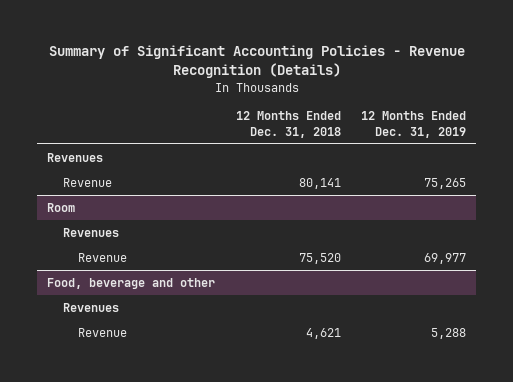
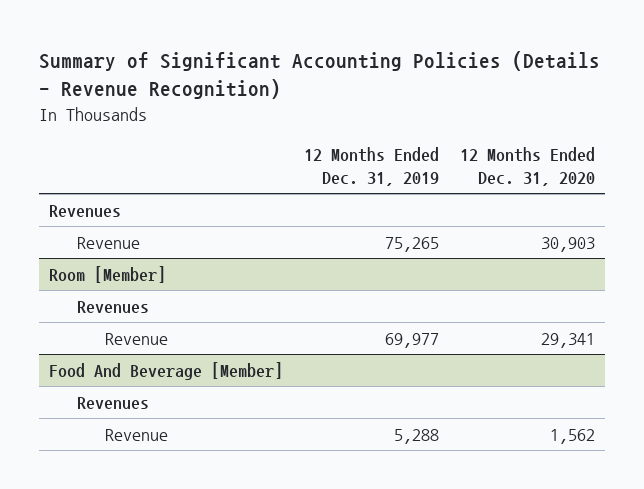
[48,45,465,79] Summary of Significant Accounting Policies - Revenue Recognition (Details) -> [38,50,600,100] Summary of Significant Accounting Policies (Details - Revenue Recognition)
[235,111,341,138] 12 Months Ended Dec. 31, 2018 -> none
none -> [459,146,595,187] 12 Months Ended Dec. 31, 2020
[47,202,76,212] Room -> [49,265,167,283] Room [Member]
[47,277,216,289] Food, beverage and other -> [49,361,284,380] Food And Beverage [Member]

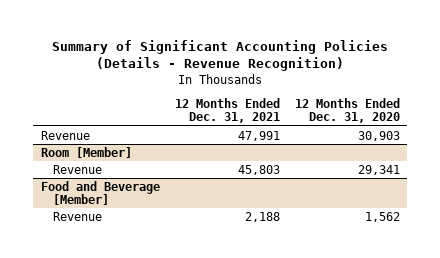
[303,146,439,187] 12 Months Ended Dec. 31, 2019 -> none
none -> [174,97,280,124] 12 Months Ended Dec. 31, 2021
[49,204,122,217] Revenues -> none
[76,300,149,313] Revenues -> none
[76,396,149,409] Revenues -> none
[49,361,284,380] Food And Beverage [Member] -> [40,180,160,206] Food and Beverage [Member]

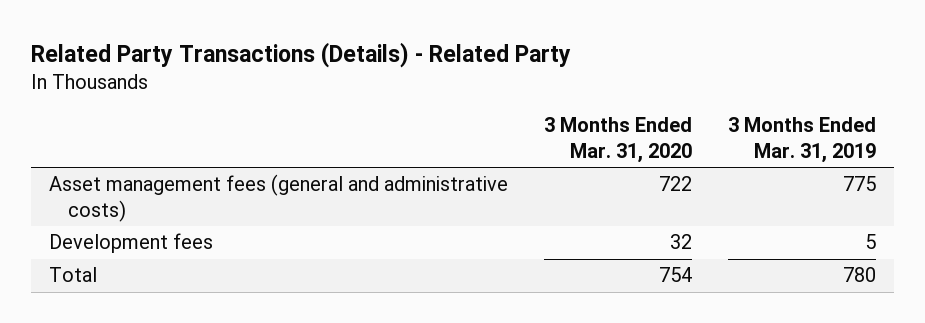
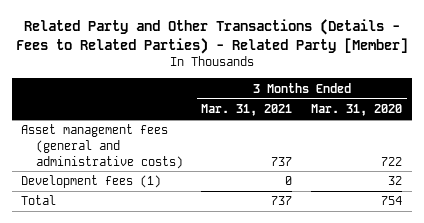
[30,41,571,68] Related Party Transactions (Details) - Related Party -> [15,18,408,54] Related Party and Other Transactions (Details - Fees to Related Parties) - Related Party [Member]
[727,117,876,163] 3 Months Ended Mar. 31, 2019 -> none
none -> [201,104,293,117] Mar. 31, 2021
[48,233,213,254] Development fees -> [21,175,162,189] Development fees (1)

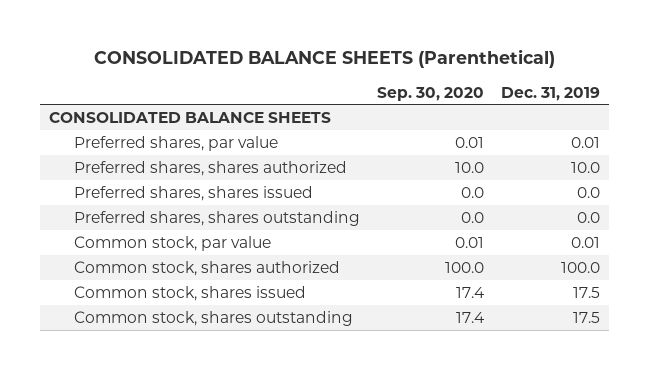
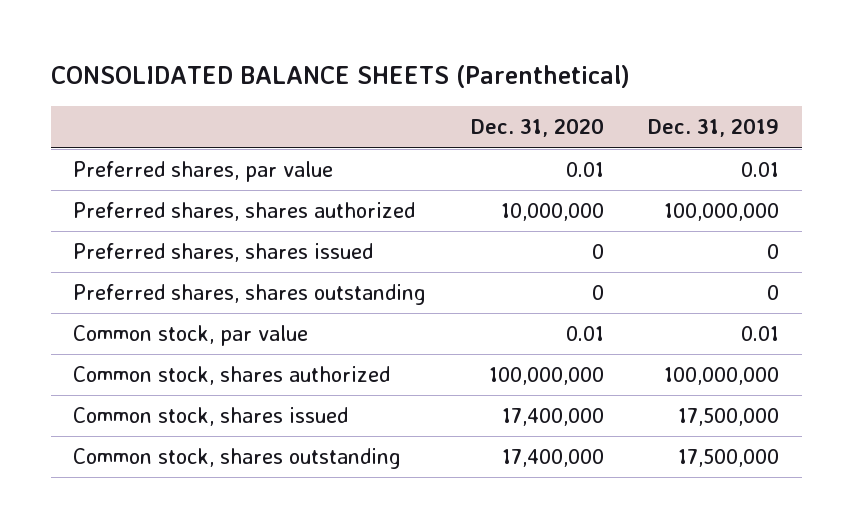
[376,86,484,101] Sep. 30, 2020 -> none
none -> [470,118,604,138] Dec. 31, 2020
[49,111,332,123] CONSOLIDATED BALANCE SHEETS -> none
[571,161,601,173] 10.0 -> [664,203,780,222] 100,000,000
[577,186,601,198] 0.0 -> [767,244,780,260] 0
[577,211,601,223] 0.0 -> [767,285,780,301] 0
[561,261,601,273] 100.0 -> [664,367,780,386] 100,000,000
[573,286,601,298] 17.5 -> [678,408,780,427] 17,500,000
[573,311,601,323] 17.5 -> [678,449,780,468] 17,500,000

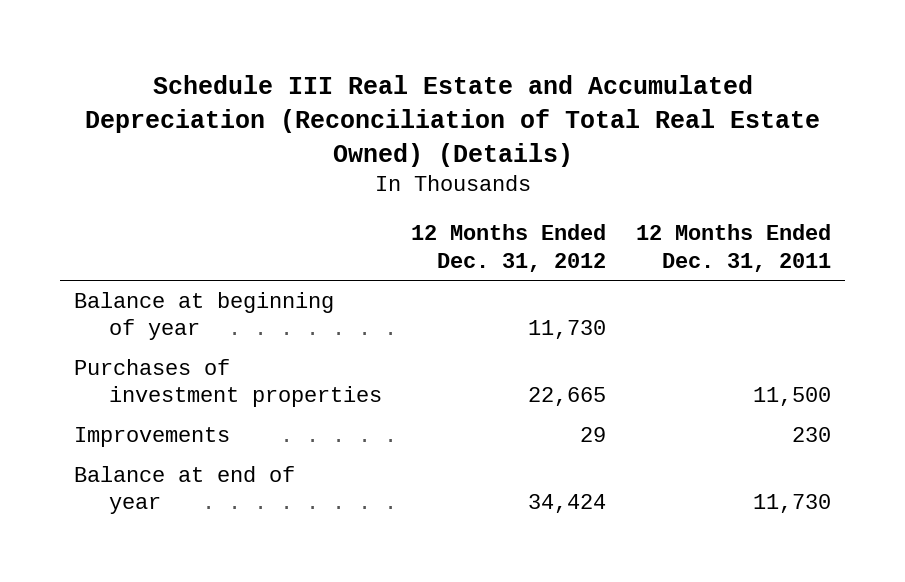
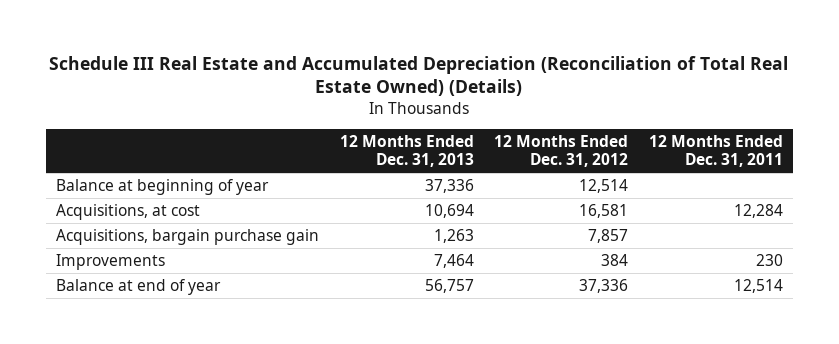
none -> [339,135,474,168] 12 Months Ended Dec. 31, 2013
[74,359,383,408] Purchases of investment properties -> none
[528,320,607,340] 11,730 -> [579,178,629,193] 12,514
none -> [56,203,201,220] Acquisitions, at cost
none -> [56,228,320,245] Acquisitions, bargain purchase gain
[580,427,607,443] 29 -> [601,253,629,266] 384
[528,494,607,514] 34,424 -> [579,278,629,293] 37,336
[752,494,831,514] 11,730 -> [733,278,783,293] 12,514

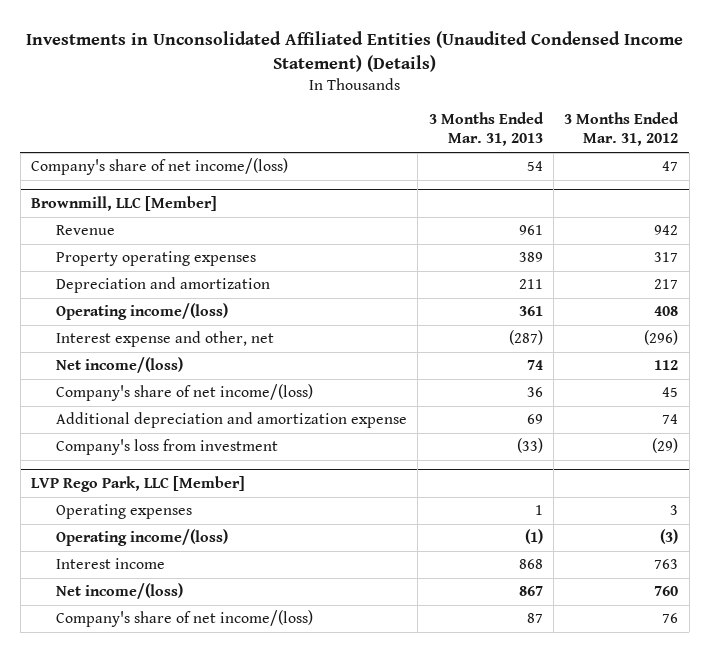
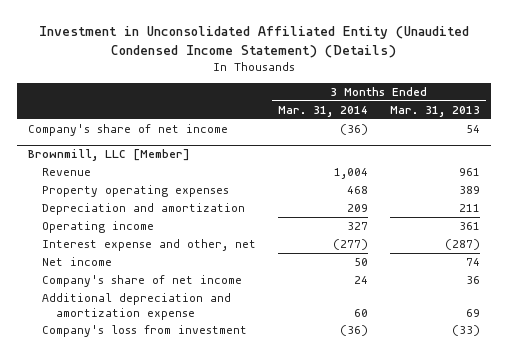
[25,30,683,73] Investments in Unconsolidated Affiliated Entities (Unaudited Condensed Income Statement) (Details) -> [39,25,470,58] Investment in Unconsolidated Affiliated Entity (Unaudited Condensed Income Statement) (Details)
[564,112,680,147] 3 Months Ended Mar. 31, 2012 -> none
none -> [278,106,369,118] Mar. 31, 2014
[31,158,289,176] Company's share of net income/(loss) -> [27,124,228,137] Company's share of net income
[55,303,228,321] Operating income/(loss) -> [41,221,154,234] Operating income
[55,357,183,374] Net income/(loss) -> [41,257,112,267] Net income
[55,384,313,402] Company's share of net income/(loss) -> [41,275,242,288] Company's share of net income
[31,476,246,493] LVP Rego Park, LLC [Member] -> none
[55,504,192,520] Operating expenses -> none
[55,529,228,547] Operating income/(loss) -> none
[55,558,165,570] Interest income -> none
[55,583,183,600] Net income/(loss) -> none
[55,610,313,628] Company's share of net income/(loss) -> none

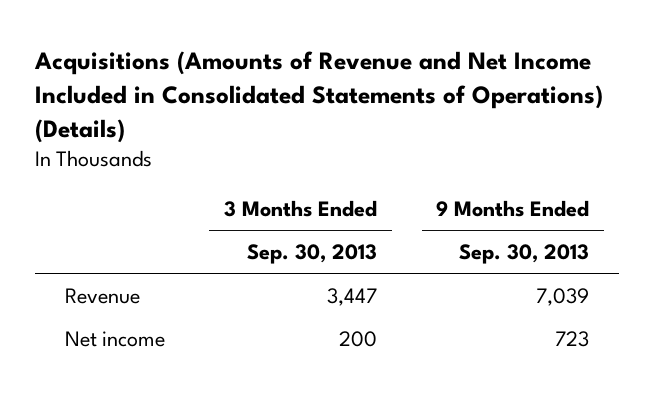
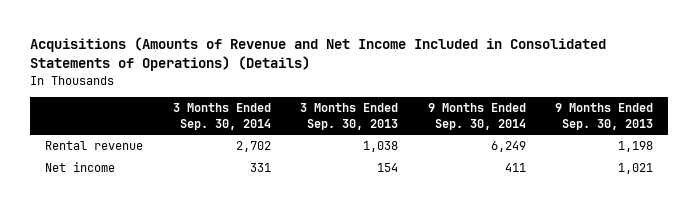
none -> [172,103,271,130] 3 Months Ended Sep. 30, 2014
none -> [427,103,526,130] 9 Months Ended Sep. 30, 2014
[64,287,140,304] Revenue -> [45,141,144,151] Rental revenue
[327,287,378,306] 3,447 -> [363,141,399,153] 1,038
[536,287,590,306] 7,039 -> [618,141,654,153] 1,198
[339,330,378,347] 200 -> [377,163,399,173] 154
[555,330,590,347] 723 -> [618,163,654,175] 1,021

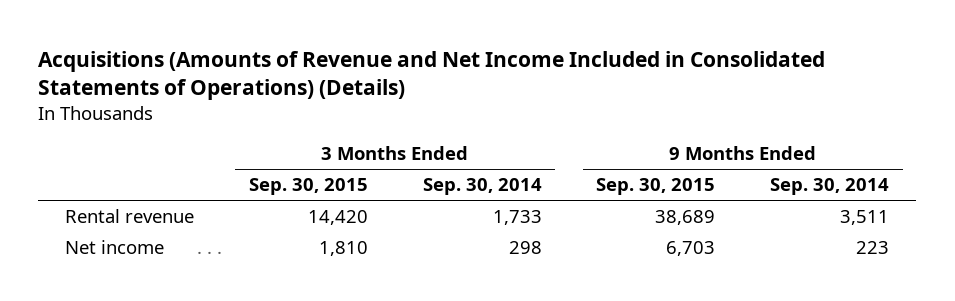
[300,103,399,130] 3 Months Ended Sep. 30, 2013 -> none
[555,103,654,130] 9 Months Ended Sep. 30, 2013 -> none
none -> [249,178,369,196] Sep. 30, 2015
none -> [596,178,716,196] Sep. 30, 2015
[235,141,271,153] 2,702 -> [492,210,542,226] 1,733
[490,141,526,153] 6,249 -> [840,210,890,226] 3,511
[249,163,271,173] 331 -> [508,241,542,255] 298
[504,163,526,173] 411 -> [856,241,890,255] 223

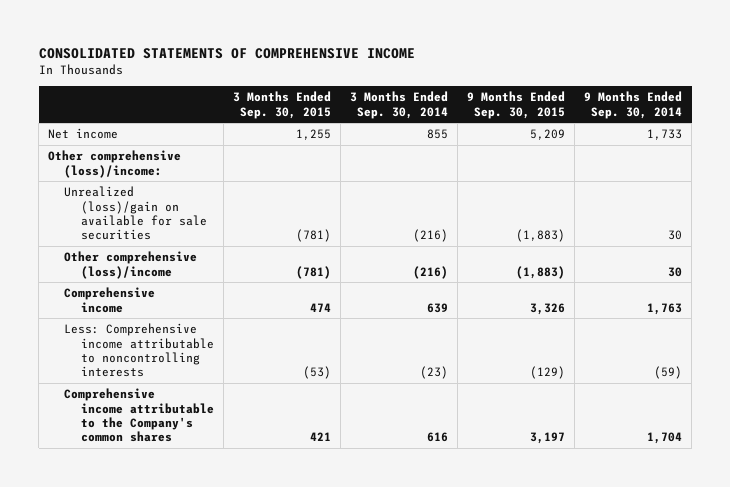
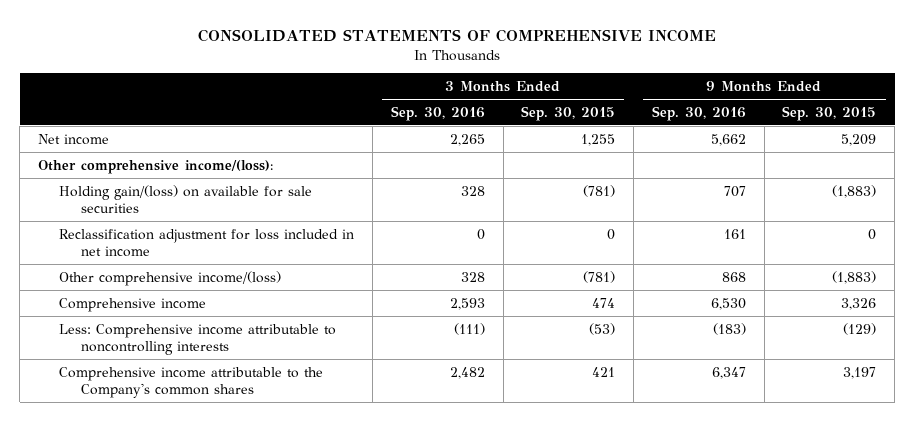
[349,91,448,119] 3 Months Ended Sep. 30, 2014 -> none
[584,91,683,119] 9 Months Ended Sep. 30, 2014 -> none
none -> [390,105,485,121] Sep. 30, 2016
none -> [651,105,746,121] Sep. 30, 2016
[48,150,182,178] Other comprehensive (loss)/income: -> [37,159,273,174] Other comprehensive income/(loss):
[64,186,207,241] Unrealized (loss)/gain on available for sale securities -> [59,184,313,213] Holding gain/(loss) on available for sale securities
none -> [59,228,355,257] Reclassification adjustment for loss included in net income
[64,251,198,279] Other comprehensive (loss)/income -> [59,270,282,286] Other comprehensive income/(loss)

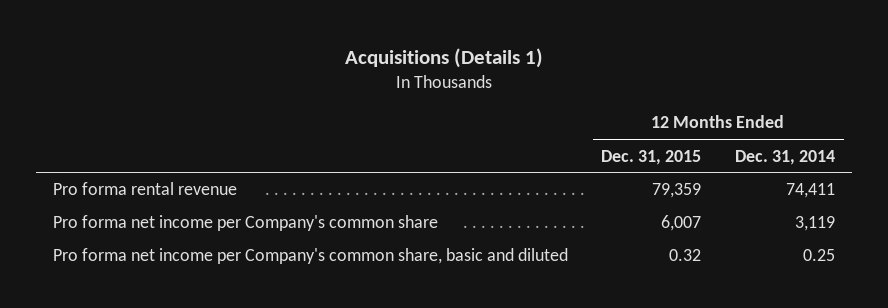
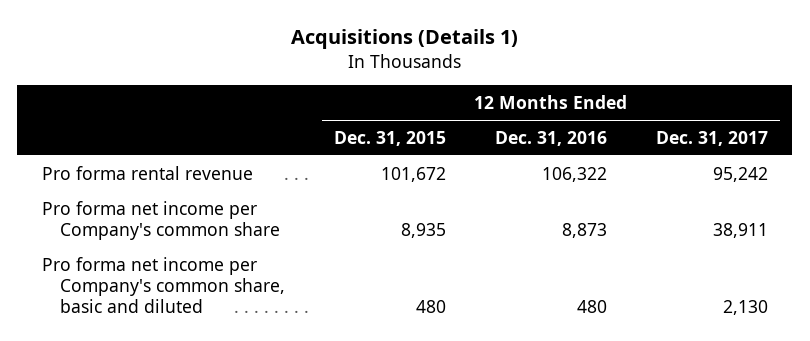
[735,149,836,165] Dec. 31, 2014 -> none
none -> [494,130,607,146] Dec. 31, 2016
none -> [655,130,768,146] Dec. 31, 2017
[652,183,702,199] 79,359 -> [380,166,446,182] 101,672
[661,215,702,232] 6,007 -> [400,222,446,238] 8,935
[669,249,702,262] 0.32 -> [415,299,446,313] 480

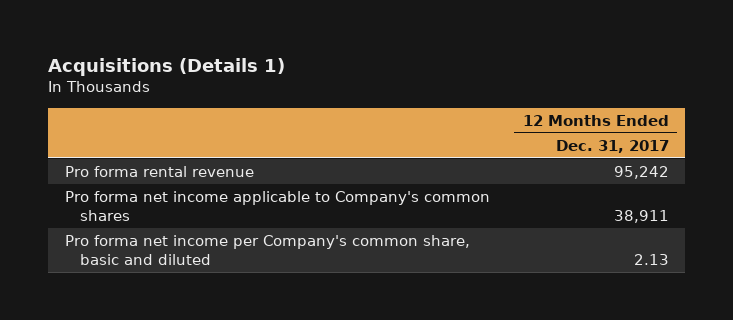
[333,130,446,146] Dec. 31, 2015 -> none
[494,130,607,146] Dec. 31, 2016 -> none
[41,200,280,240] Pro forma net income per Company's common share -> [64,191,490,222] Pro forma net income applicable to Company's common shares
[722,299,768,315] 2,130 -> [633,254,669,266] 2.13

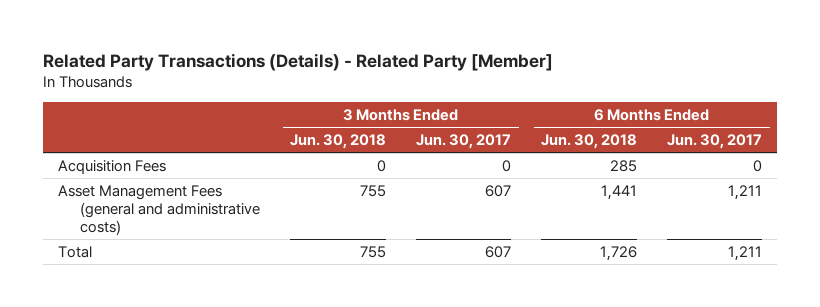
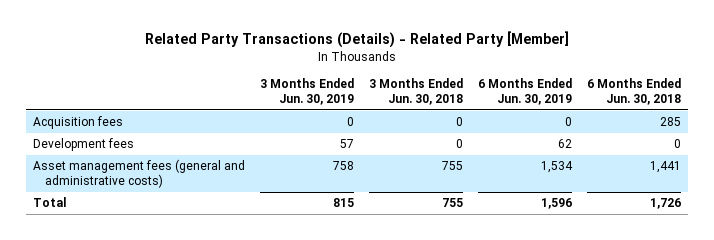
[416,134,512,150] Jun. 30, 2017 -> none
[667,134,763,150] Jun. 30, 2017 -> none
none -> [260,77,355,106] 3 Months Ended Jun. 30, 2019
none -> [477,77,572,106] 6 Months Ended Jun. 30, 2019
[58,159,167,174] Acquisition Fees -> [33,116,124,130] Acquisition fees
none -> [33,138,135,152] Development fees
[58,184,261,235] Asset Management Fees (general and administrative costs) -> [33,159,246,189] Asset management fees (general and administrative costs)

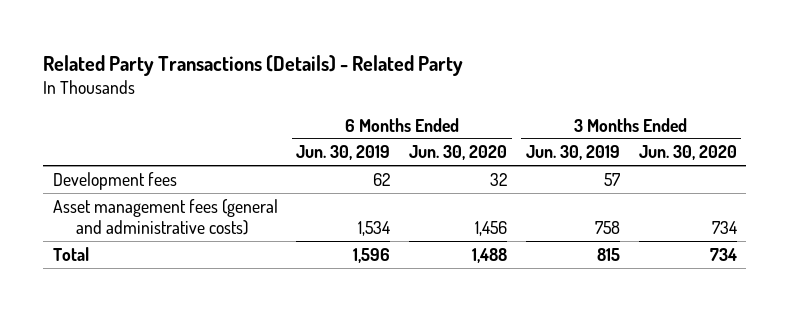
[145,31,570,49] Related Party Transactions (Details) - Related Party [Member] -> [43,54,464,76] Related Party Transactions (Details) - Related Party
[369,77,464,106] 3 Months Ended Jun. 30, 2018 -> none
[586,77,681,106] 6 Months Ended Jun. 30, 2018 -> none
none -> [409,145,508,161] Jun. 30, 2020
none -> [638,145,737,161] Jun. 30, 2020
[33,116,124,130] Acquisition fees -> none

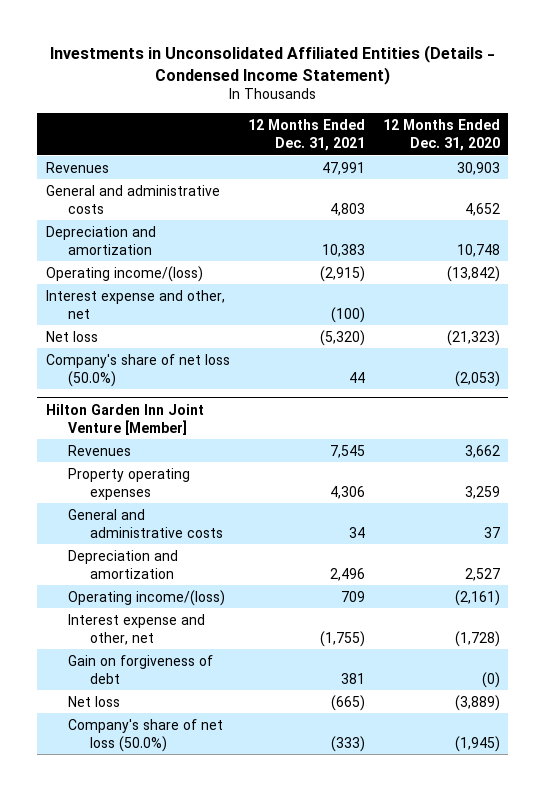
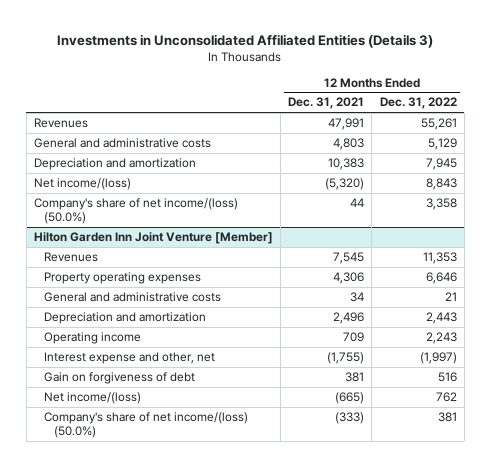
[49,45,495,85] Investments in Unconsolidated Affiliated Entities (Details - Condensed Income Statement) -> [57,33,434,48] Investments in Unconsolidated Affiliated Entities (Details 3)
[382,118,500,151] 12 Months Ended Dec. 31, 2020 -> none
none -> [379,97,457,110] Dec. 31, 2022
[46,265,204,282] Operating income/(loss) -> none
[46,289,226,319] Interest expense and other, net -> none
[46,330,99,342] Net loss -> [33,178,131,191] Net income/(loss)
[46,353,231,387] Company's share of net loss (50.0%) -> [33,198,238,225] Company's share of net income/(loss) (50.0%)
[68,589,226,606] Operating income/(loss) -> [43,332,141,345] Operating income
[68,695,121,707] Net loss -> [43,392,141,405] Net income/(loss)
[68,718,224,752] Company's share of net loss (50.0%) -> [43,412,248,439] Company's share of net income/(loss) (50.0%)

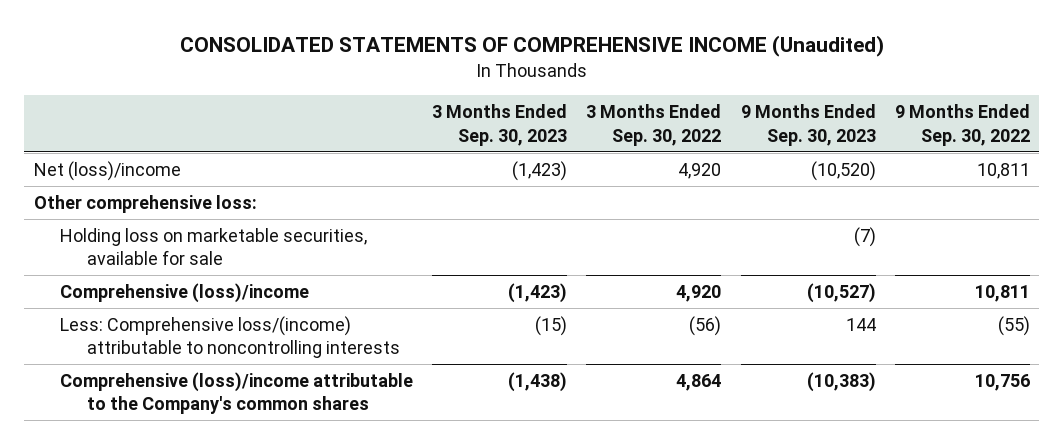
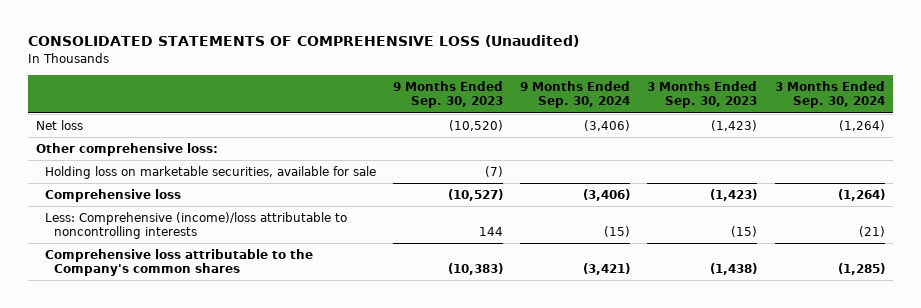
[179,35,884,58] CONSOLIDATED STATEMENTS OF COMPREHENSIVE INCOME (Unaudited) -> [27,35,579,48] CONSOLIDATED STATEMENTS OF COMPREHENSIVE LOSS (Unaudited)
[586,104,722,146] 3 Months Ended Sep. 30, 2022 -> none
[894,104,1030,146] 9 Months Ended Sep. 30, 2022 -> none
none -> [520,81,631,109] 9 Months Ended Sep. 30, 2024
none -> [774,81,885,109] 3 Months Ended Sep. 30, 2024
[33,160,181,181] Net (loss)/income -> [36,119,84,130] Net loss
[60,282,310,303] Comprehensive (loss)/income -> [44,188,181,202] Comprehensive loss
[60,315,400,359] Less: Comprehensive loss/(income) attributable to noncontrolling interests -> [44,211,347,240] Less: Comprehensive (income)/loss attributable to noncontrolling interests
[60,371,414,415] Comprehensive (loss)/income attributable to the Company's common shares -> [44,248,313,277] Comprehensive loss attributable to the Company's common shares

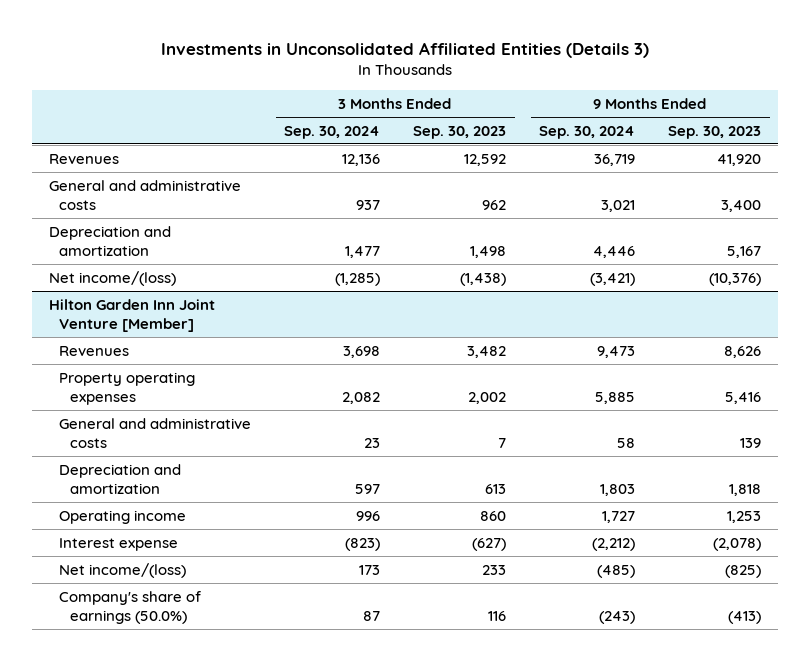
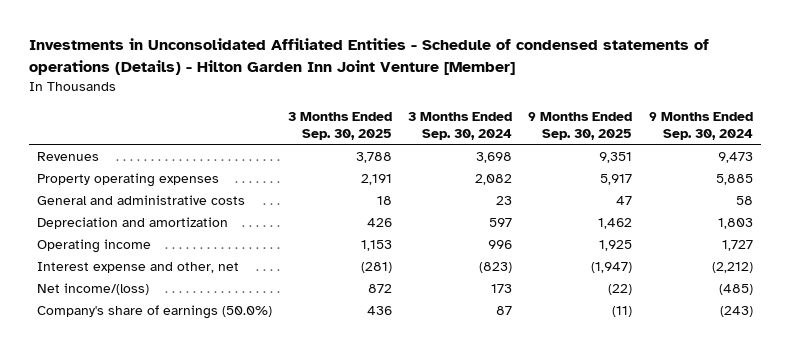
[160,42,649,59] Investments in Unconsolidated Affiliated Entities (Details 3) -> [28,38,709,76] Investments in Unconsolidated Affiliated Entities - Schedule of condensed statements of operations (Details) - Hilton Garden Inn Joint Venture [Member]
[413,125,507,139] Sep. 30, 2023 -> none
[668,125,762,139] Sep. 30, 2023 -> none
none -> [287,111,392,140] 3 Months Ended Sep. 30, 2025
none -> [528,111,633,140] 9 Months Ended Sep. 30, 2025
[48,153,119,164] Revenues -> none
[48,179,241,210] General and administrative costs -> none
[48,225,171,256] Depreciation and amortization -> none
[48,270,176,286] Net income/(loss) -> none
[48,298,215,332] Hilton Garden Inn Joint Venture [Member] -> none
[59,537,179,551] Interest expense -> [36,261,239,273] Interest expense and other, net

